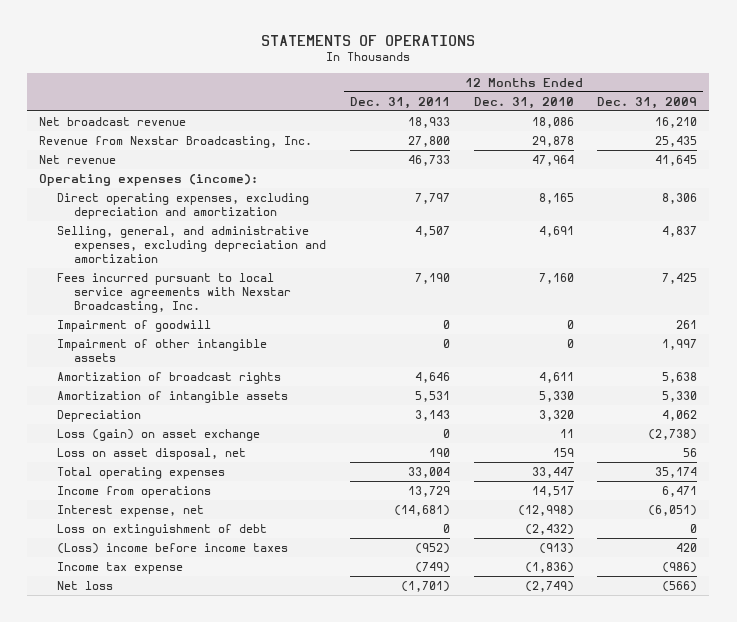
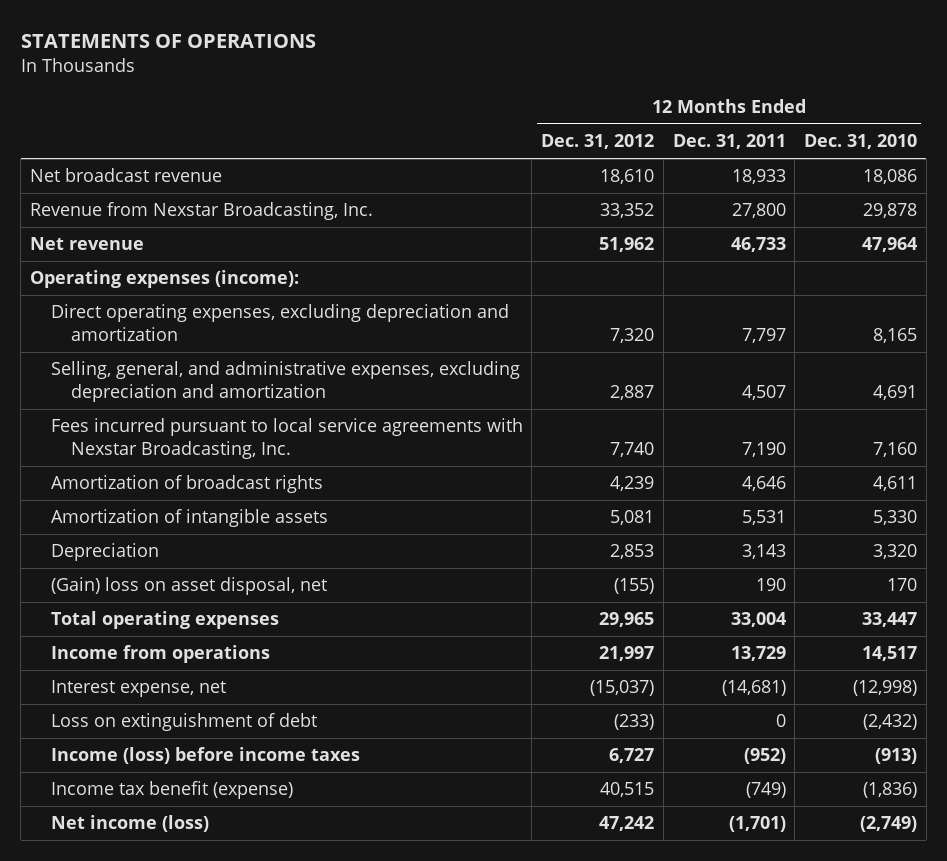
[597,96,698,109] Dec. 31, 2009 -> none
none -> [541,134,655,150] Dec. 31, 2012
[56,319,211,332] Impairment of goodwill -> none
[56,338,267,363] Impairment of other intangible assets -> none
[56,428,260,441] Loss (gain) on asset exchange -> none
[56,447,246,460] Loss on asset disposal, net -> [50,577,327,596] (Gain) loss on asset disposal, net
[552,447,574,457] 159 -> [886,578,917,592] 170
[56,542,288,554] (Loss) income before income taxes -> [50,747,360,765] Income (loss) before income taxes
[56,561,183,574] Income tax expense -> [50,781,293,800] Income tax benefit (expense)
[56,580,113,590] Net loss -> [50,815,209,833] Net income (loss)

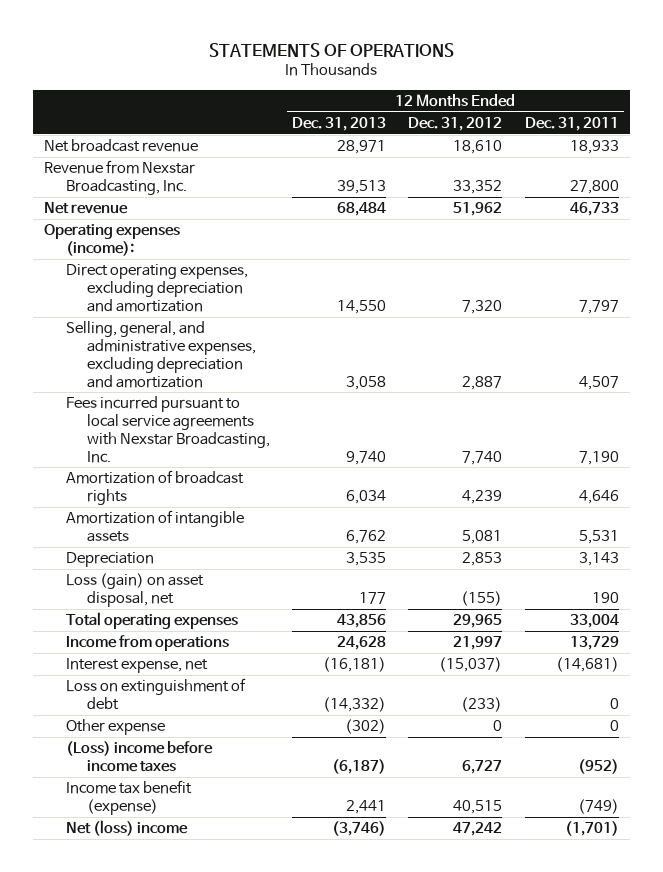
[803,134,917,150] Dec. 31, 2010 -> none
none -> [292,117,387,132] Dec. 31, 2013
[50,577,327,596] (Gain) loss on asset disposal, net -> [65,573,204,608] Loss (gain) on asset disposal, net
none -> [65,719,165,736] Other expense
[50,747,360,765] Income (loss) before income taxes -> [65,741,213,773] (Loss) income before income taxes
[50,815,209,833] Net income (loss) -> [65,820,188,837] Net (loss) income

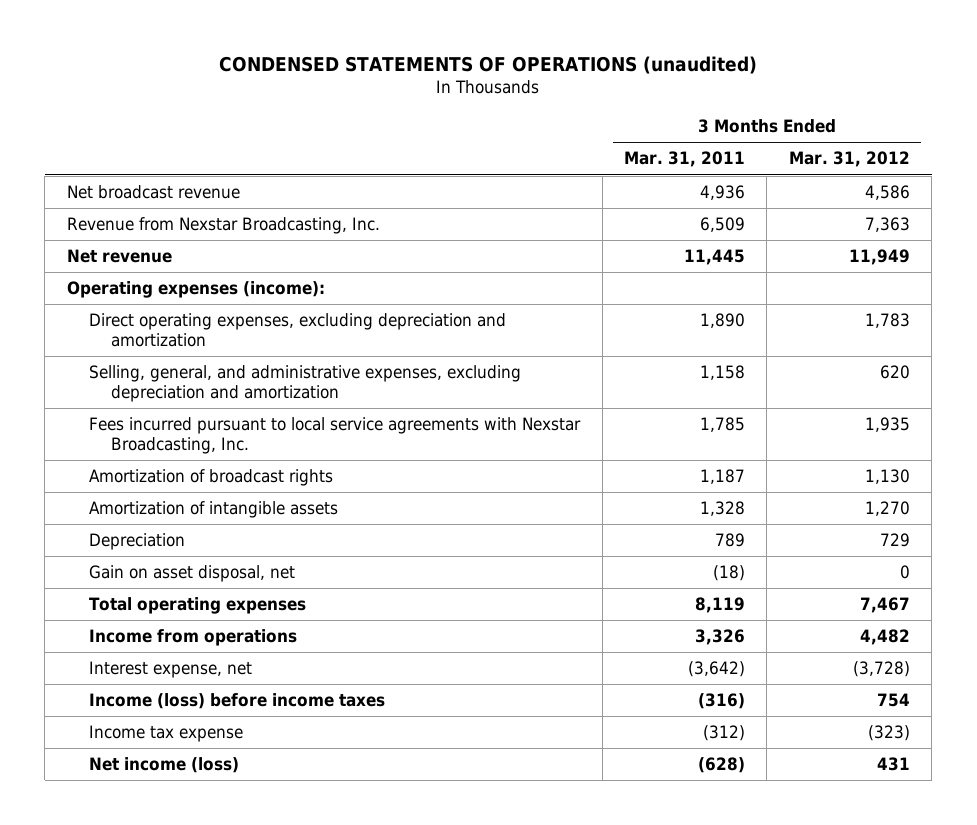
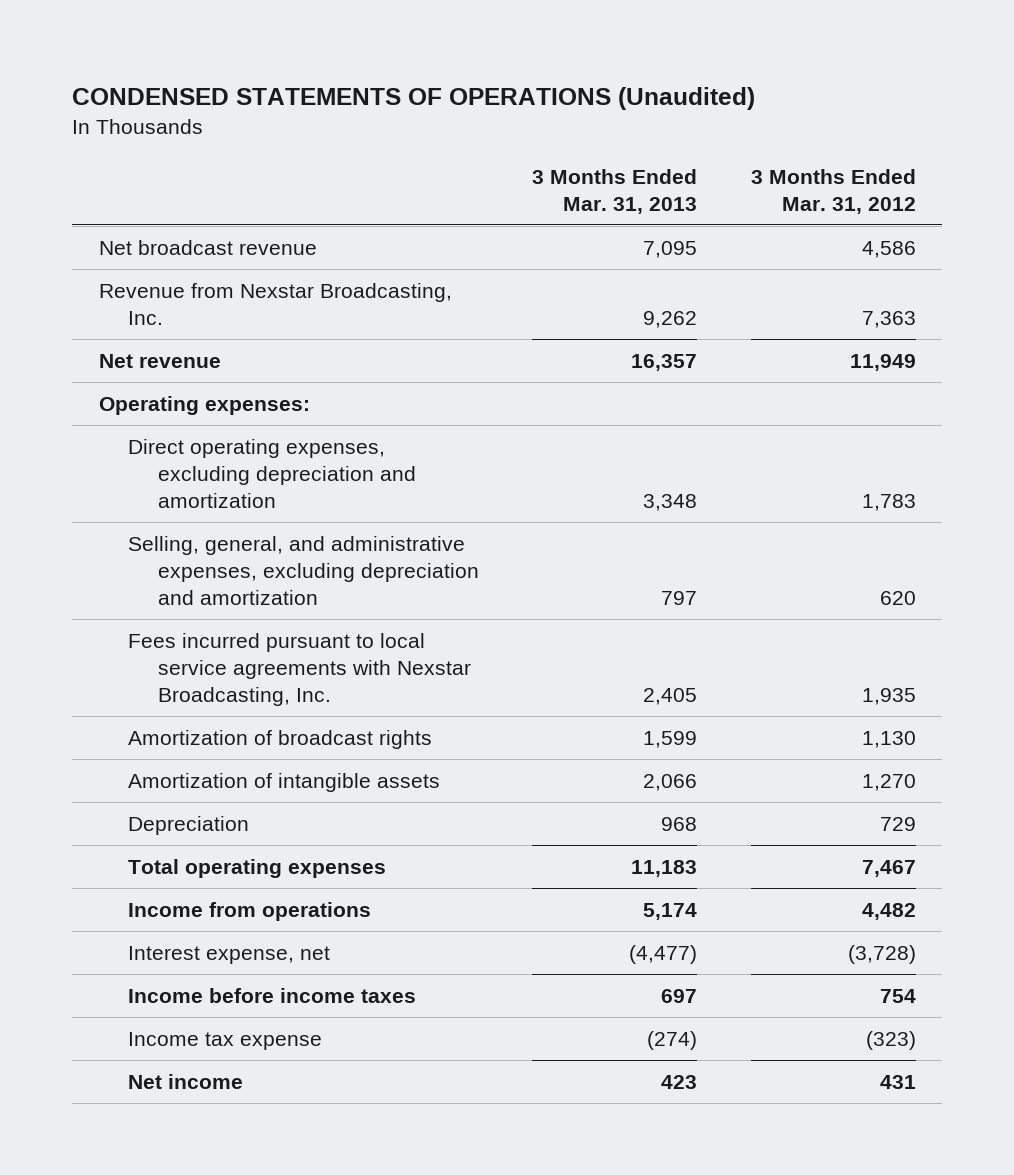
[219,55,758,74] CONDENSED STATEMENTS OF OPERATIONS (unaudited) -> [72,87,756,111] CONDENSED STATEMENTS OF OPERATIONS (Unaudited)
[624,151,746,168] Mar. 31, 2011 -> none
none -> [532,168,698,214] 3 Months Ended Mar. 31, 2013
[66,281,325,299] Operating expenses (income): -> [98,395,310,415] Operating expenses:
[89,565,296,583] Gain on asset disposal, net -> none
[89,693,386,710] Income (loss) before income taxes -> [128,987,417,1003] Income before income taxes
[89,757,240,774] Net income (loss) -> [128,1073,244,1089] Net income

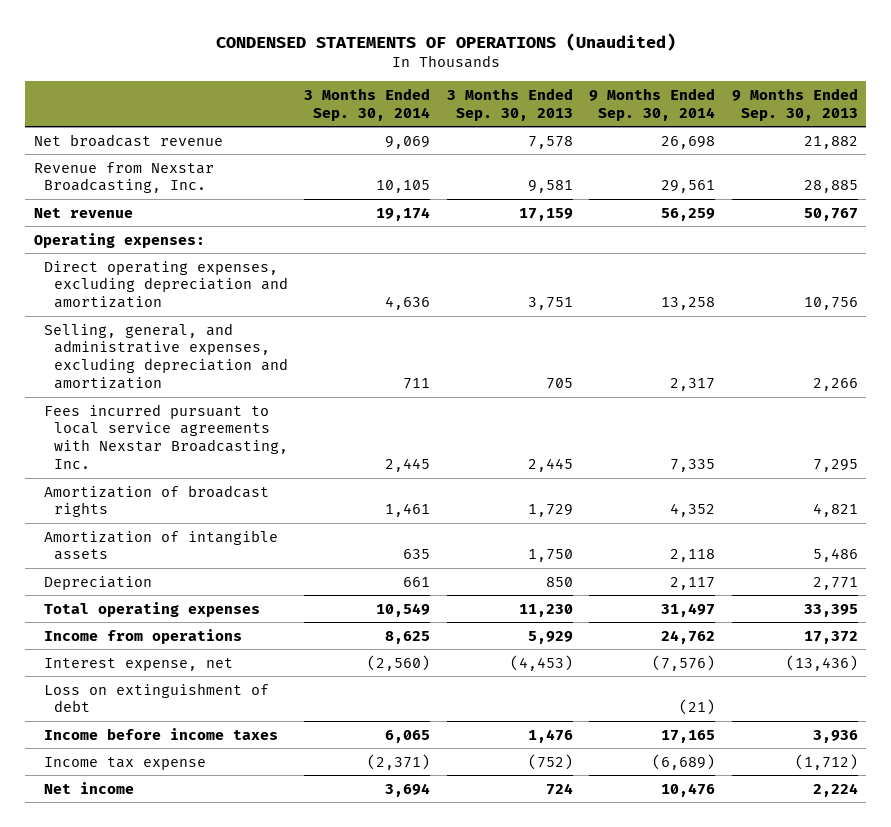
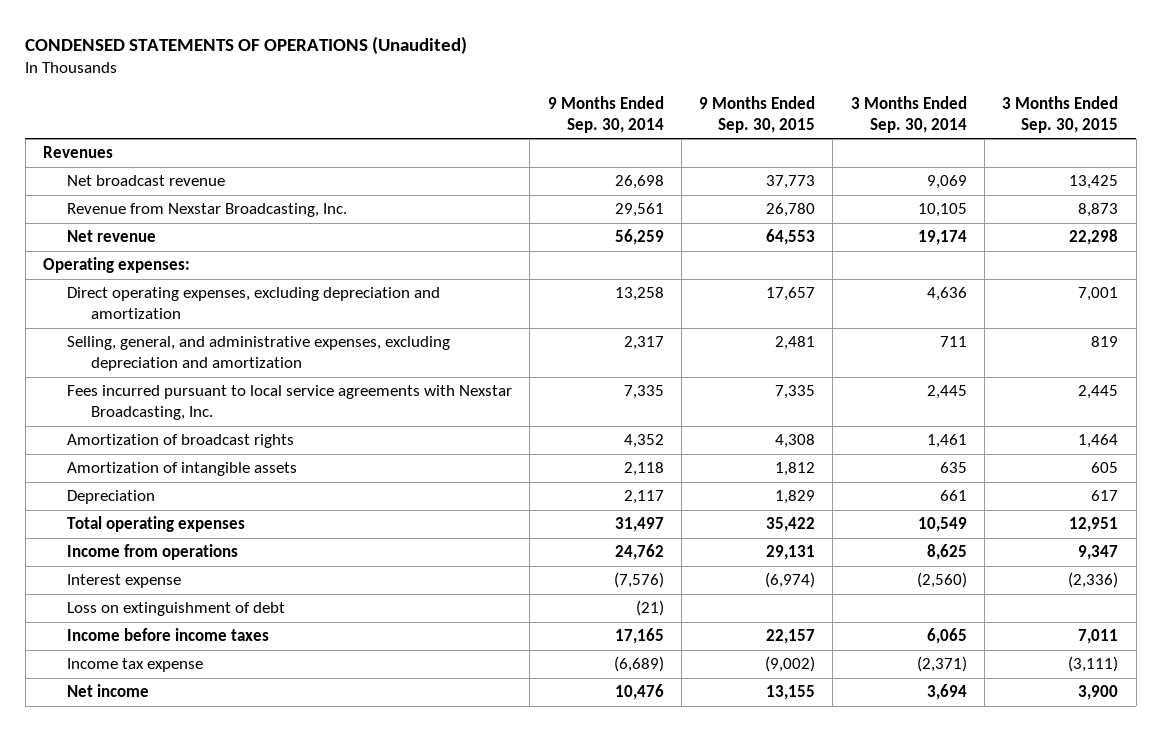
[446,87,573,121] 3 Months Ended Sep. 30, 2013 -> none
[731,87,858,121] 9 Months Ended Sep. 30, 2013 -> none
none -> [699,95,816,133] 9 Months Ended Sep. 30, 2015
none -> [1002,95,1119,133] 3 Months Ended Sep. 30, 2015
none -> [42,146,113,159] Revenues
[43,657,233,671] Interest expense, net -> [66,574,181,589] Interest expense

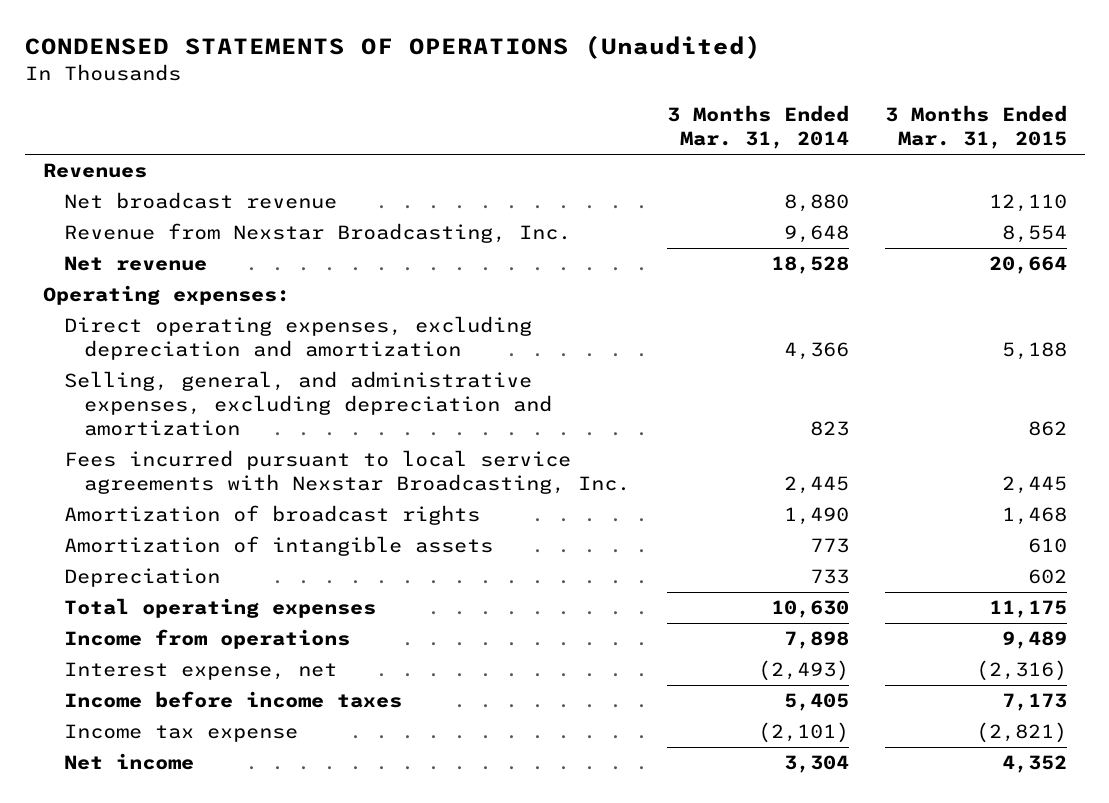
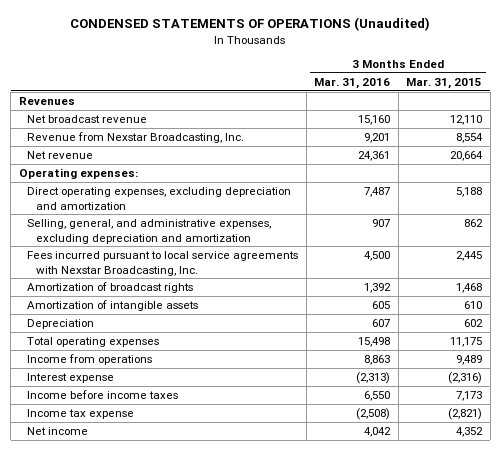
[666,105,849,150] 3 Months Ended Mar. 31, 2014 -> none
none -> [314,77,391,89] Mar. 31, 2016
[63,662,337,681] Interest expense, net -> [27,372,115,383] Interest expense

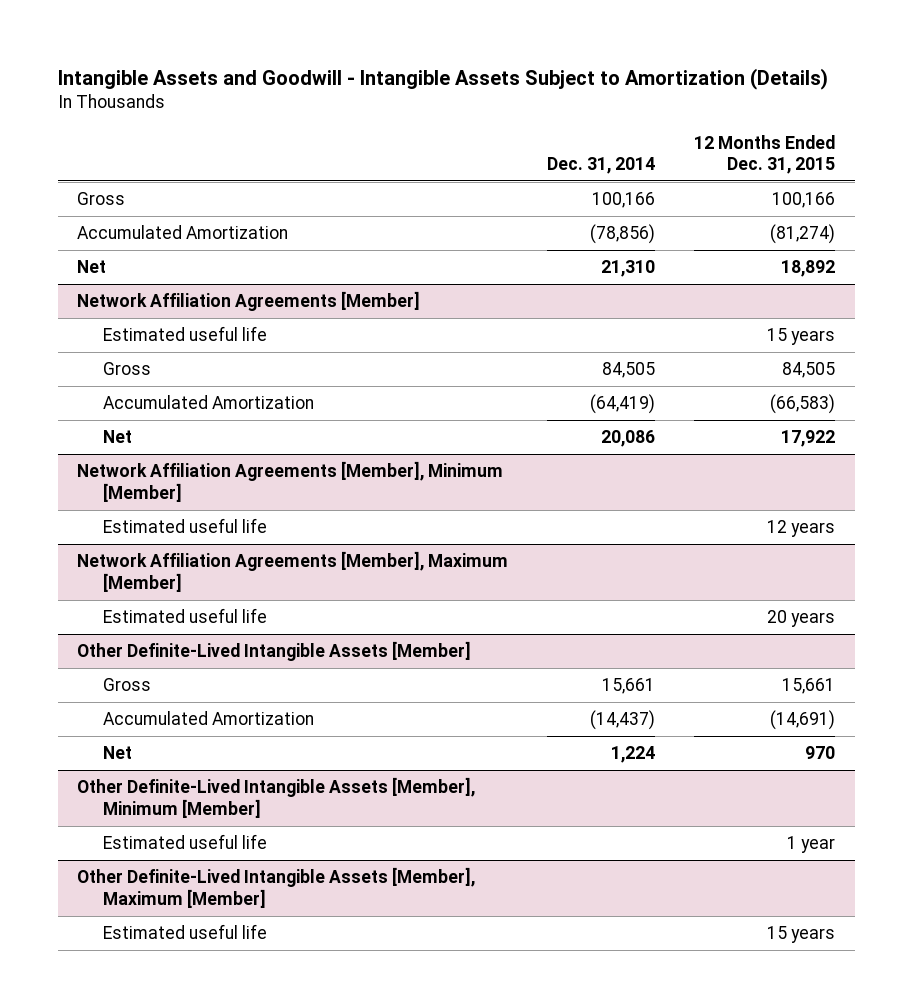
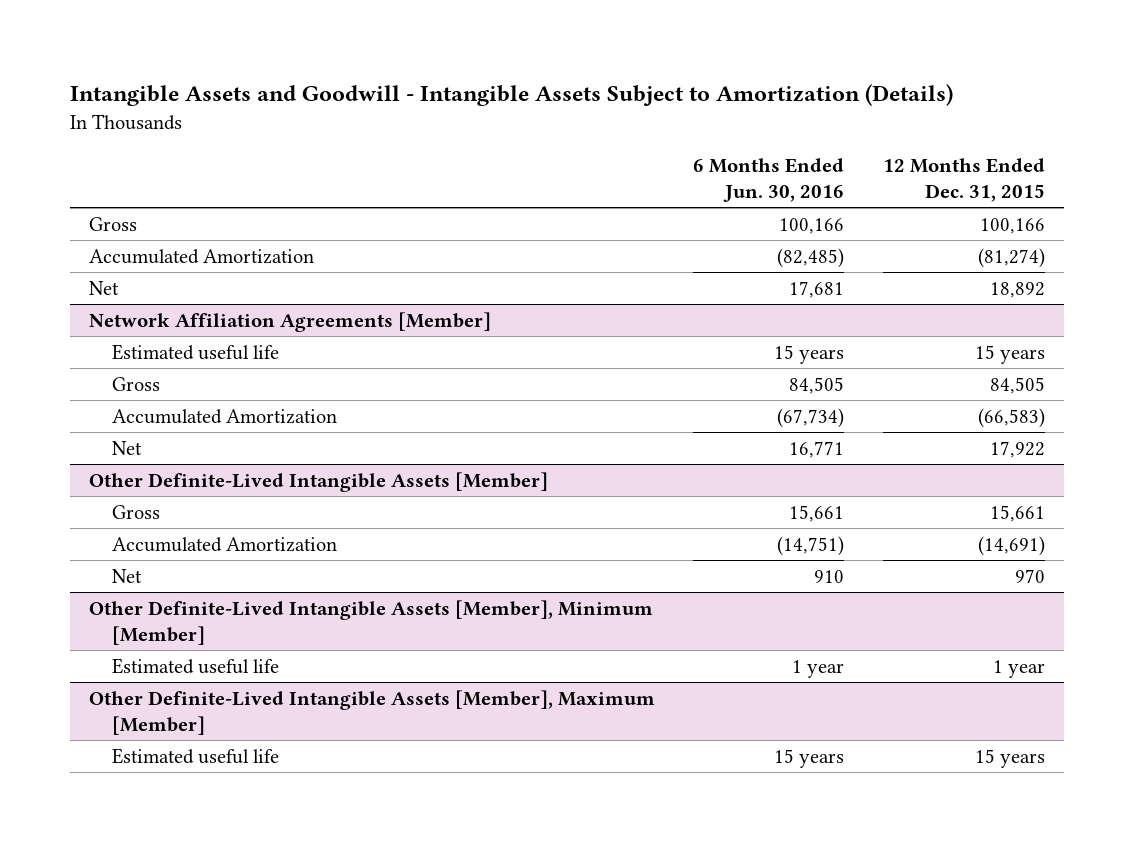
[547,156,656,174] Dec. 31, 2014 -> none
none -> [693,157,845,202] 6 Months Ended Jun. 30, 2016
[77,461,504,502] Network Affiliation Agreements [Member], Minimum [Member] -> none
[102,518,267,534] Estimated useful life -> none
[77,551,509,592] Network Affiliation Agreements [Member], Maximum [Member] -> none
[102,608,267,624] Estimated useful life -> none

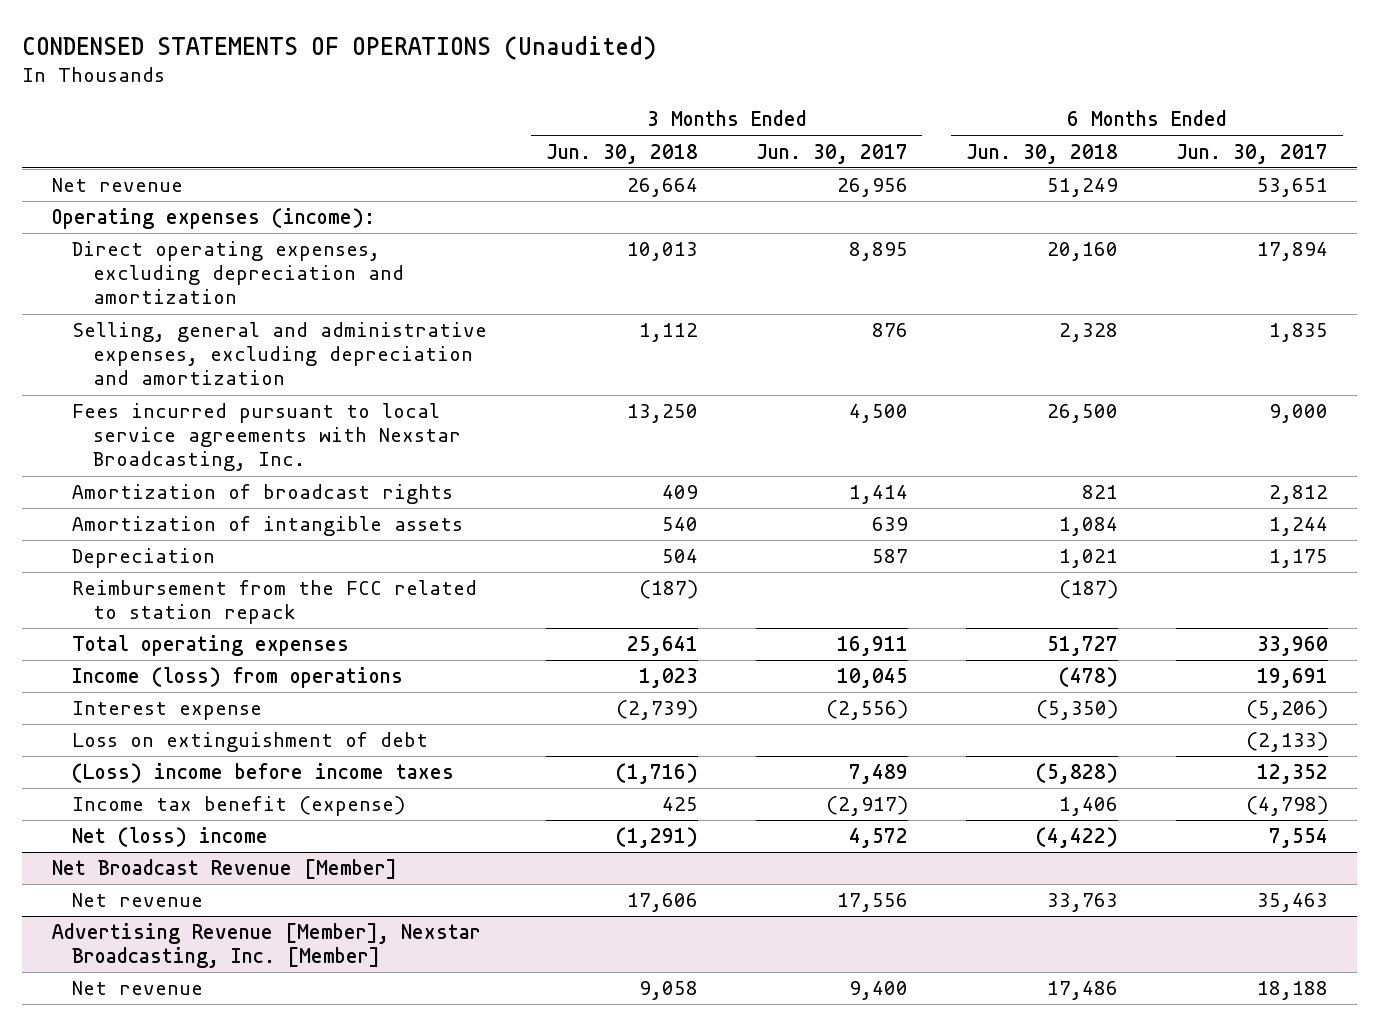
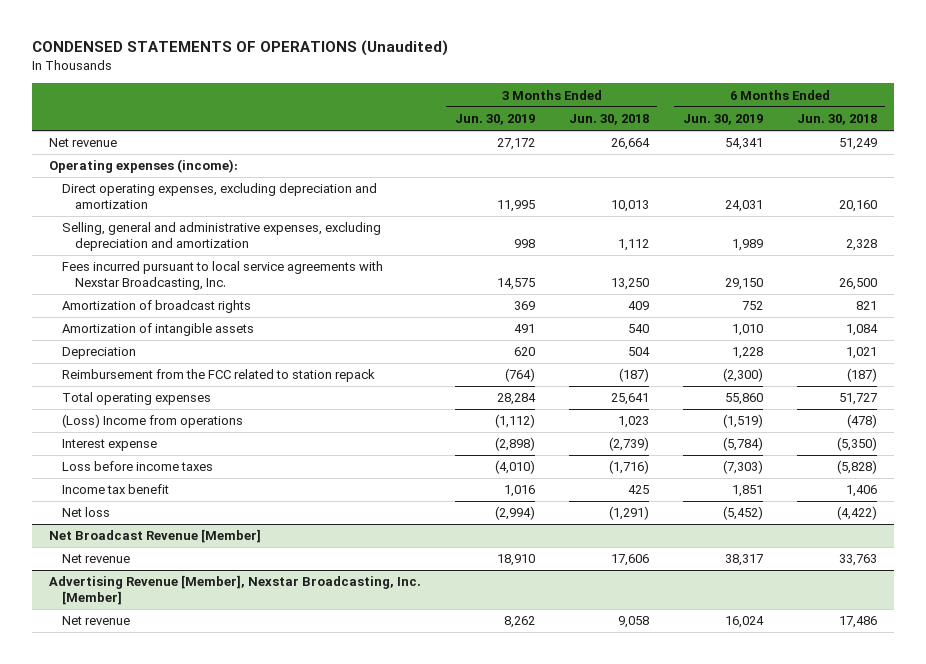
[755,143,908,164] Jun. 30, 2017 -> none
[1176,143,1329,164] Jun. 30, 2017 -> none
none -> [454,114,535,126] Jun. 30, 2019
none -> [682,114,763,126] Jun. 30, 2019
[72,667,404,689] Income (loss) from operations -> [61,414,243,429] (Loss) Income from operations
[72,732,429,753] Loss on extinguishment of debt -> none
[72,763,455,784] (Loss) income before income taxes -> [61,461,213,472] Loss before income taxes
[72,796,406,817] Income tax benefit (expense) -> [61,484,169,495] Income tax benefit
[72,827,269,848] Net (loss) income -> [61,507,110,518] Net loss

